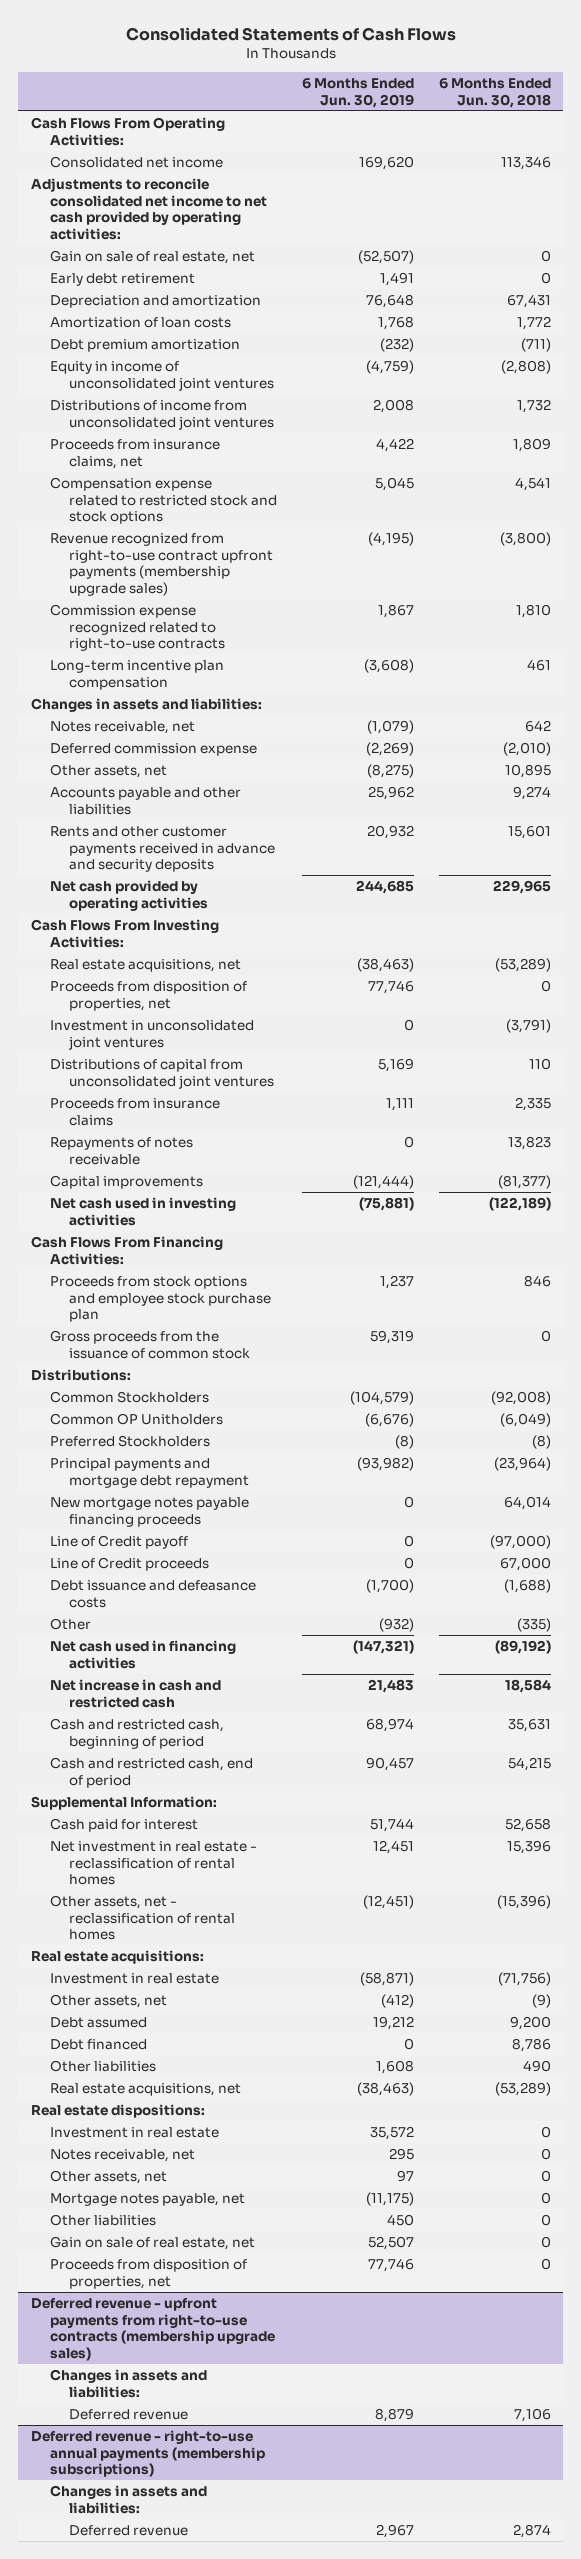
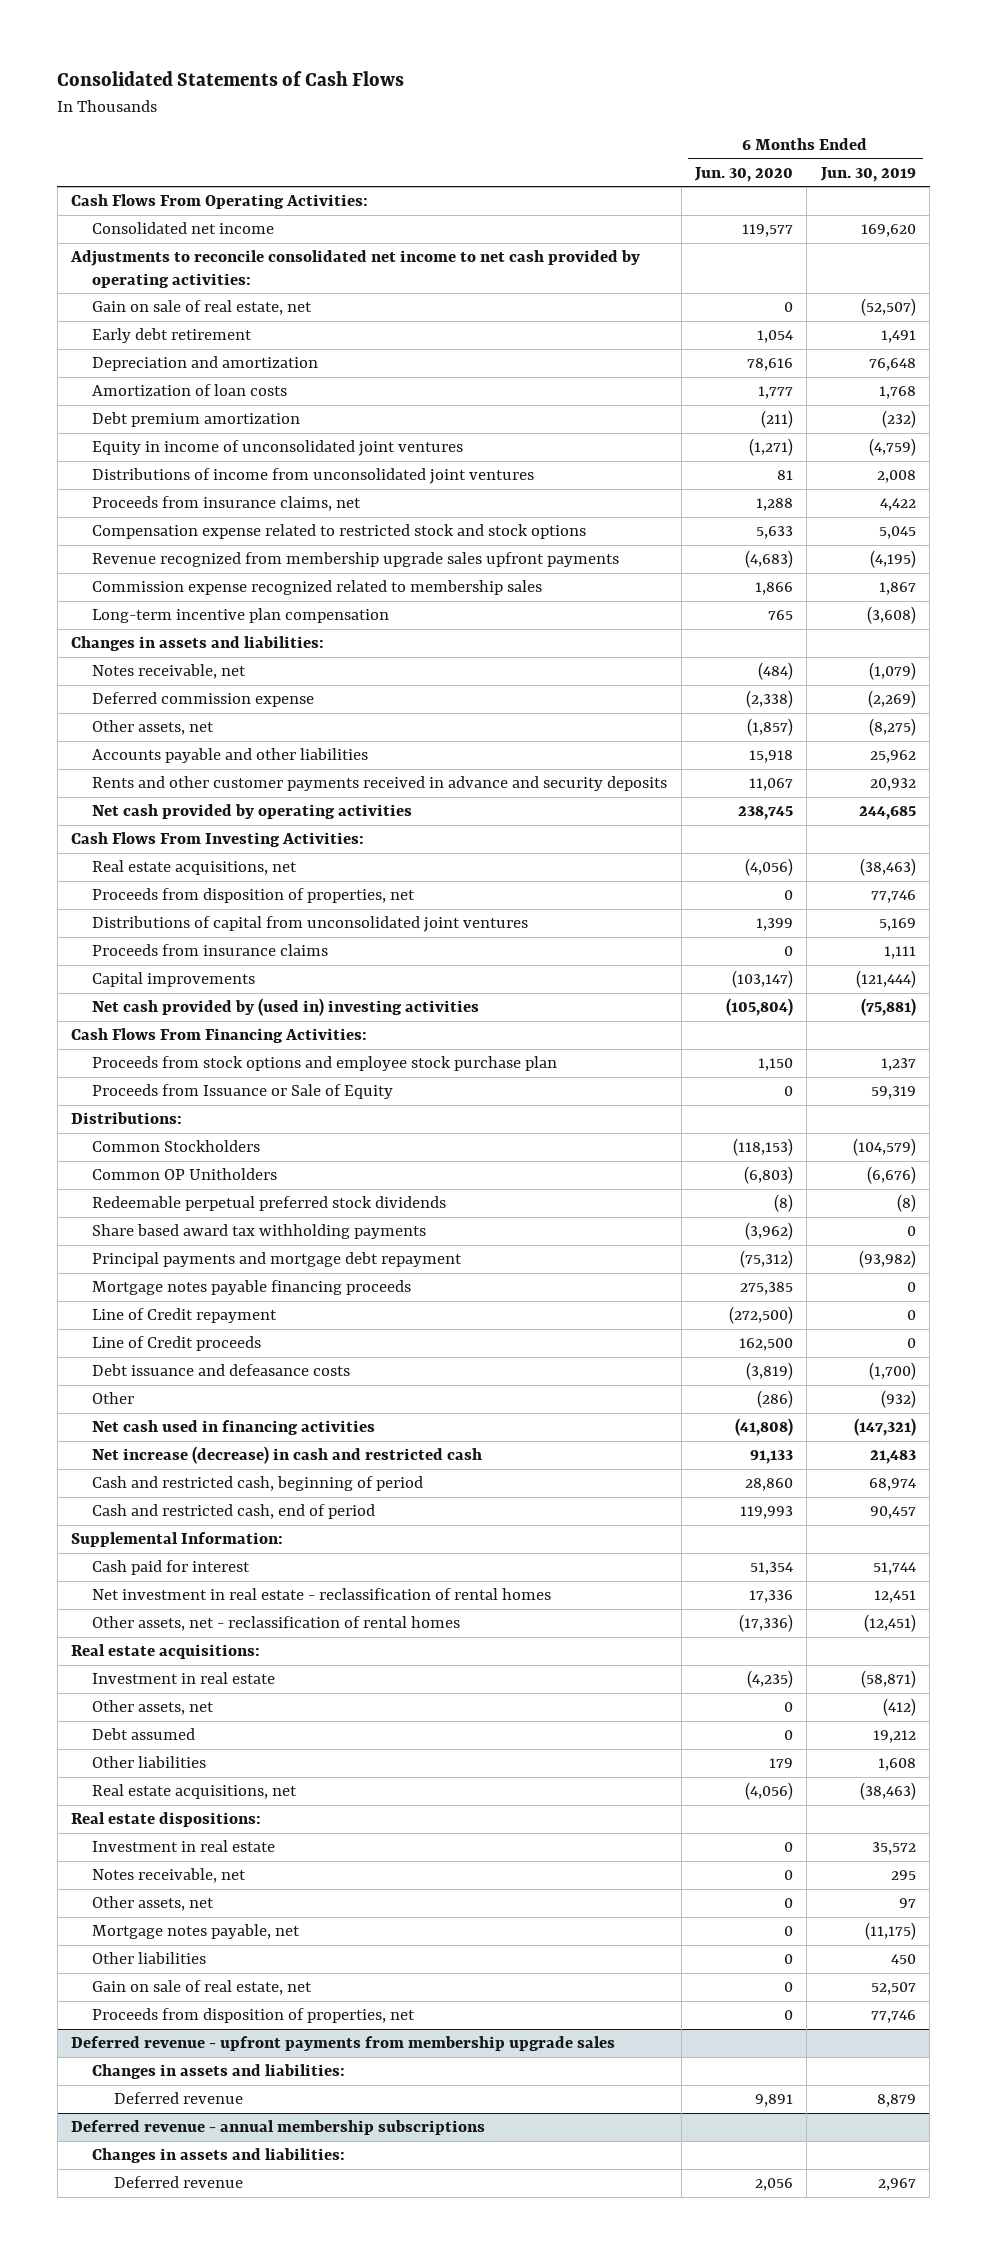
[438,78,551,108] 6 Months Ended Jun. 30, 2018 -> none
none -> [694,166,794,182] Jun. 30, 2020
[49,533,274,596] Revenue recognized from right-to-use contract upfront payments (membership upgrade sales) -> [92,552,620,568] Revenue recognized from membership upgrade sales upfront payments
[49,604,226,652] Commission expense recognized related to right-to-use contracts -> [92,580,543,596] Commission expense recognized related to membership sales
[49,1020,254,1050] Investment in unconsolidated joint ventures -> none
[49,1137,193,1165] Repayments of notes receivable -> none
[49,1197,236,1226] Net cash used in investing activities -> [92,998,480,1017] Net cash provided by (used in) investing activities
[49,1330,251,1359] Gross proceeds from the issuance of common stock -> [92,1084,394,1100] Proceeds from Issuance or Sale of Equity
[49,1435,210,1448] Preferred Stockholders -> none
none -> [92,1196,447,1212] Redeemable perpetual preferred stock dividends
none -> [92,1224,427,1240] Share based award tax withholding payments
[49,1497,249,1527] New mortgage notes payable financing proceeds -> [92,1280,412,1296] Mortgage notes payable financing proceeds
[49,1535,188,1550] Line of Credit payoff -> [92,1308,278,1324] Line of Credit repayment
[49,1679,221,1708] Net increase in cash and restricted cash -> [92,1446,483,1465] Net increase (decrease) in cash and restricted cash
[49,2039,147,2051] Debt financed -> none
[30,2298,275,2361] Deferred revenue - upfront payments from right-to-use contracts (membership upgrade sales) -> [71,2036,616,2052] Deferred revenue - upfront payments from membership upgrade sales
[30,2430,265,2478] Deferred revenue - right-to-use annual payments (membership subscriptions) -> [71,2120,486,2136] Deferred revenue - annual membership subscriptions

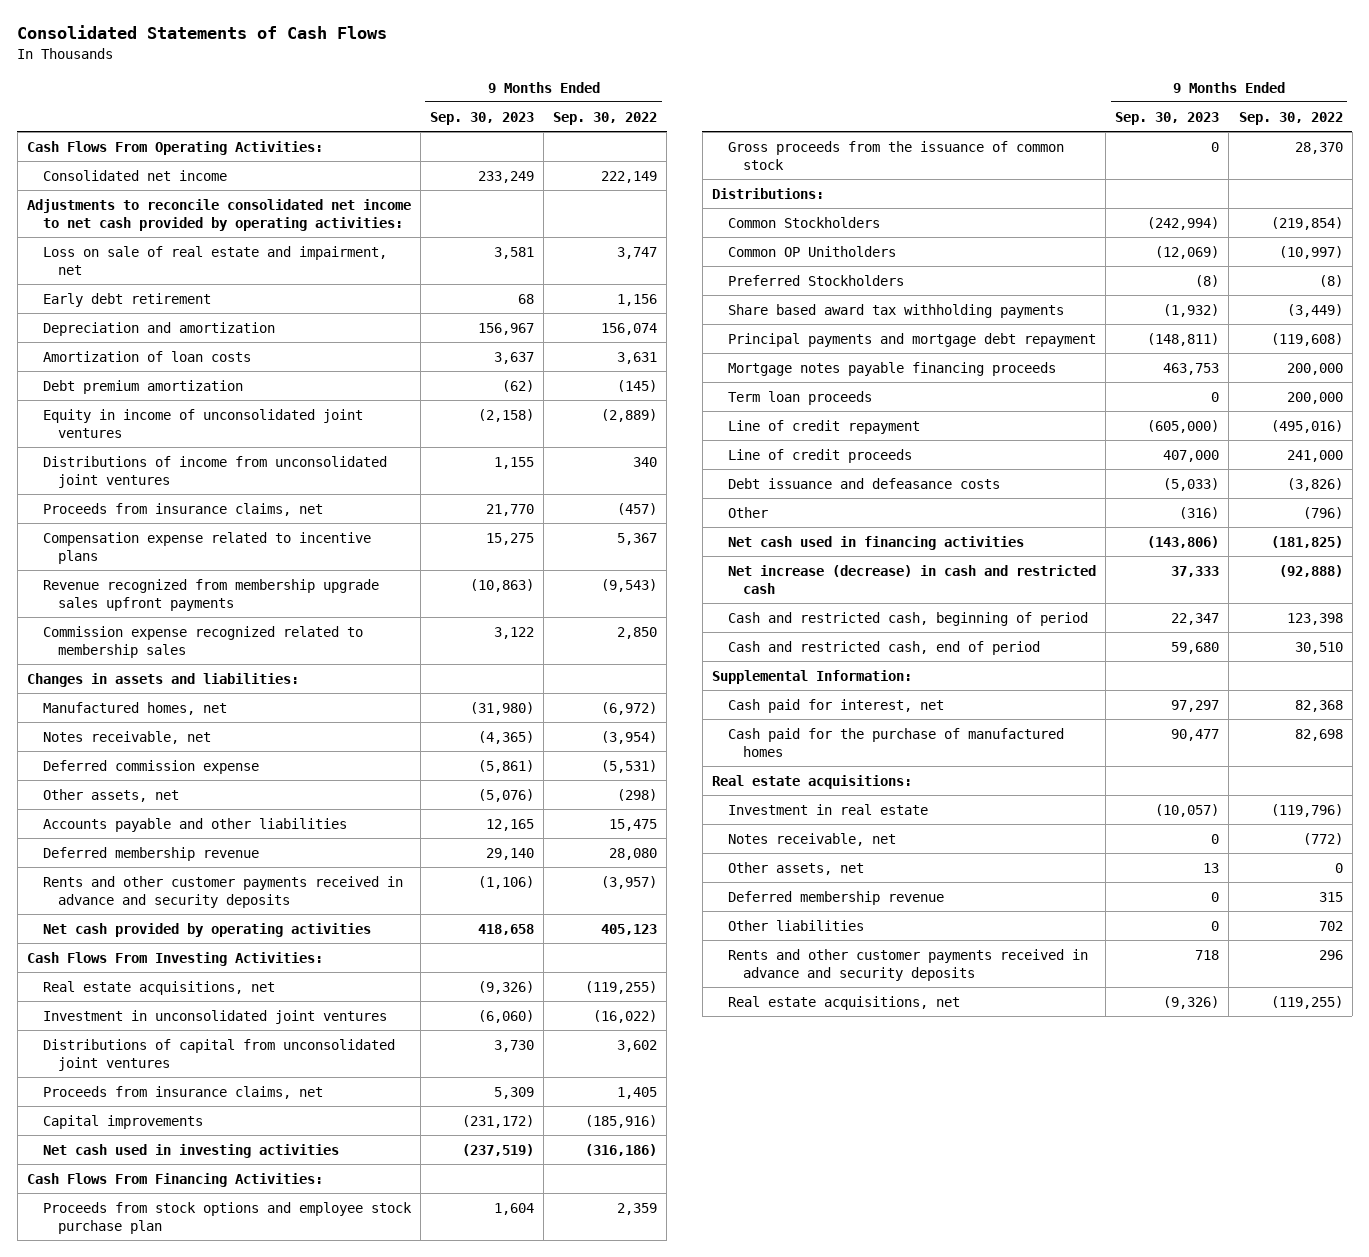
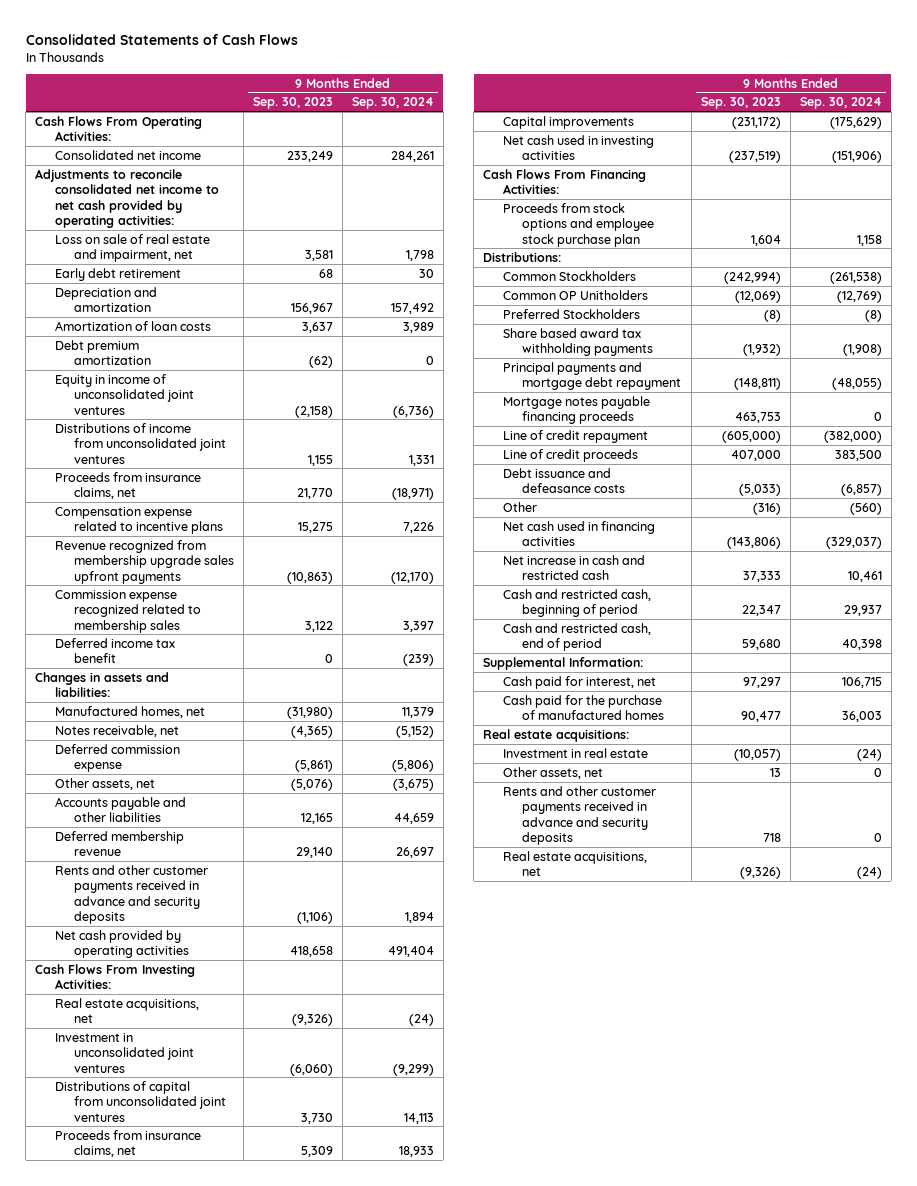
[553,111,658,125] Sep. 30, 2022 -> none
none -> [351,97,434,110] Sep. 30, 2024
none -> [54,637,175,664] Deferred income tax benefit
[727,140,1064,170] Gross proceeds from the issuance of common stock -> none
[727,390,872,405] Term loan proceeds -> none
[727,564,1096,594] Net increase (decrease) in cash and restricted cash -> [502,554,645,581] Net increase in cash and restricted cash
[727,832,896,846] Notes receivable, net -> none
[727,890,944,905] Deferred membership revenue -> none
[727,919,864,931] Other liabilities -> none

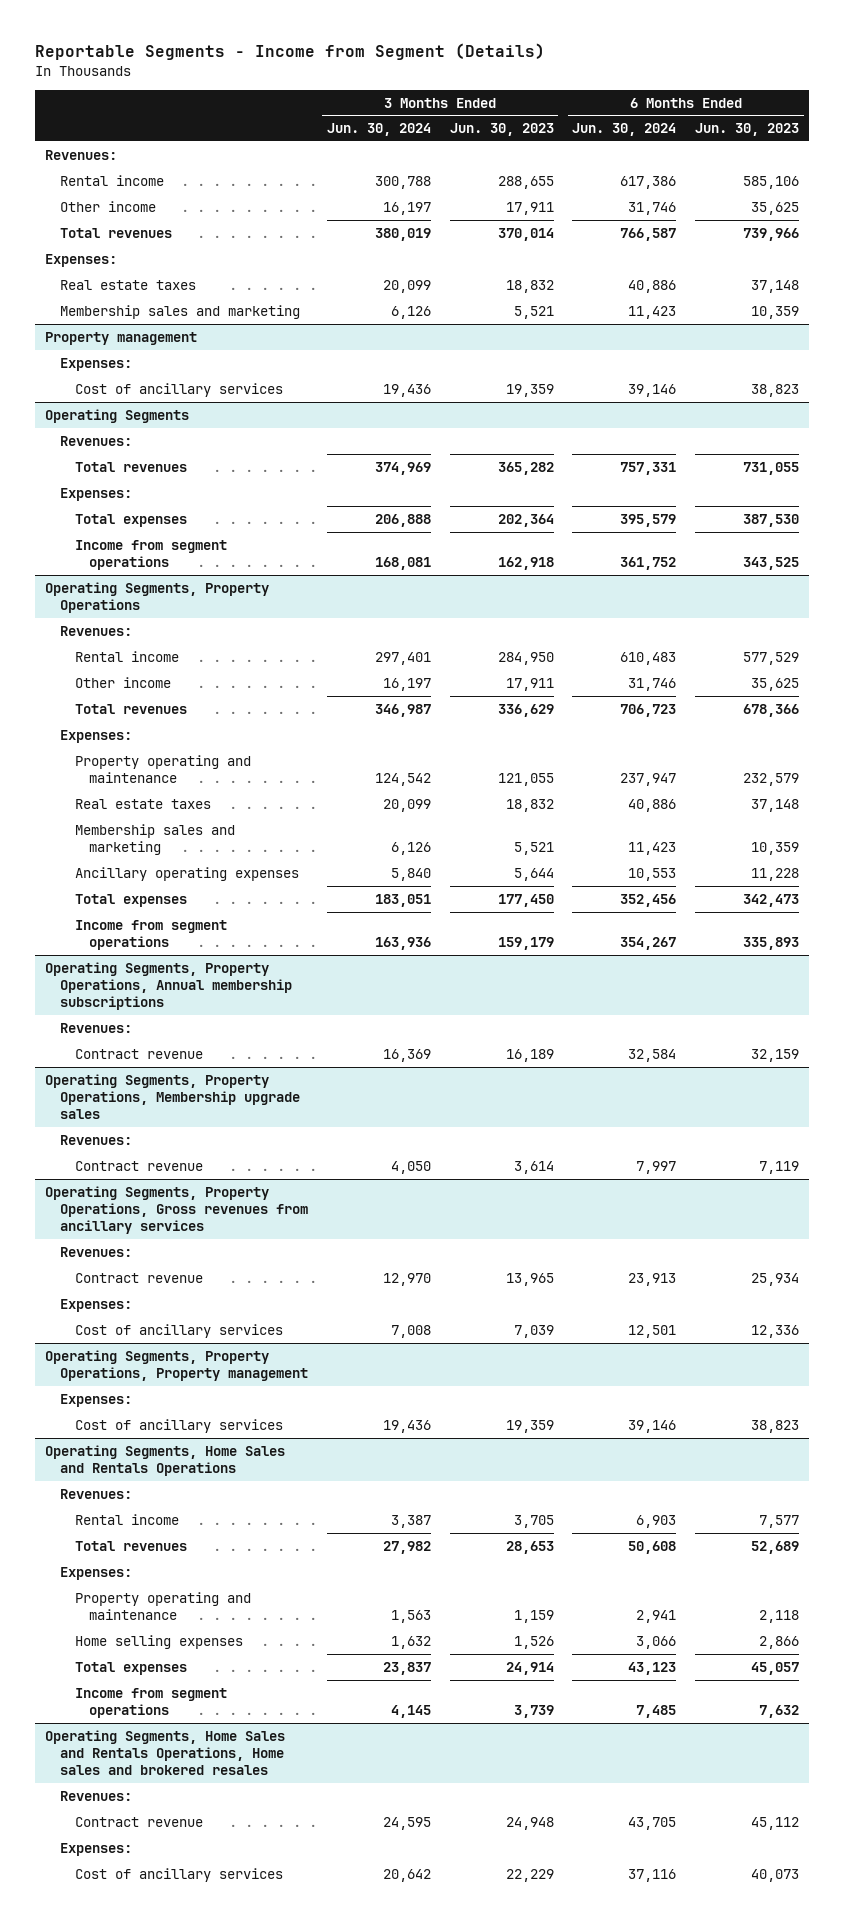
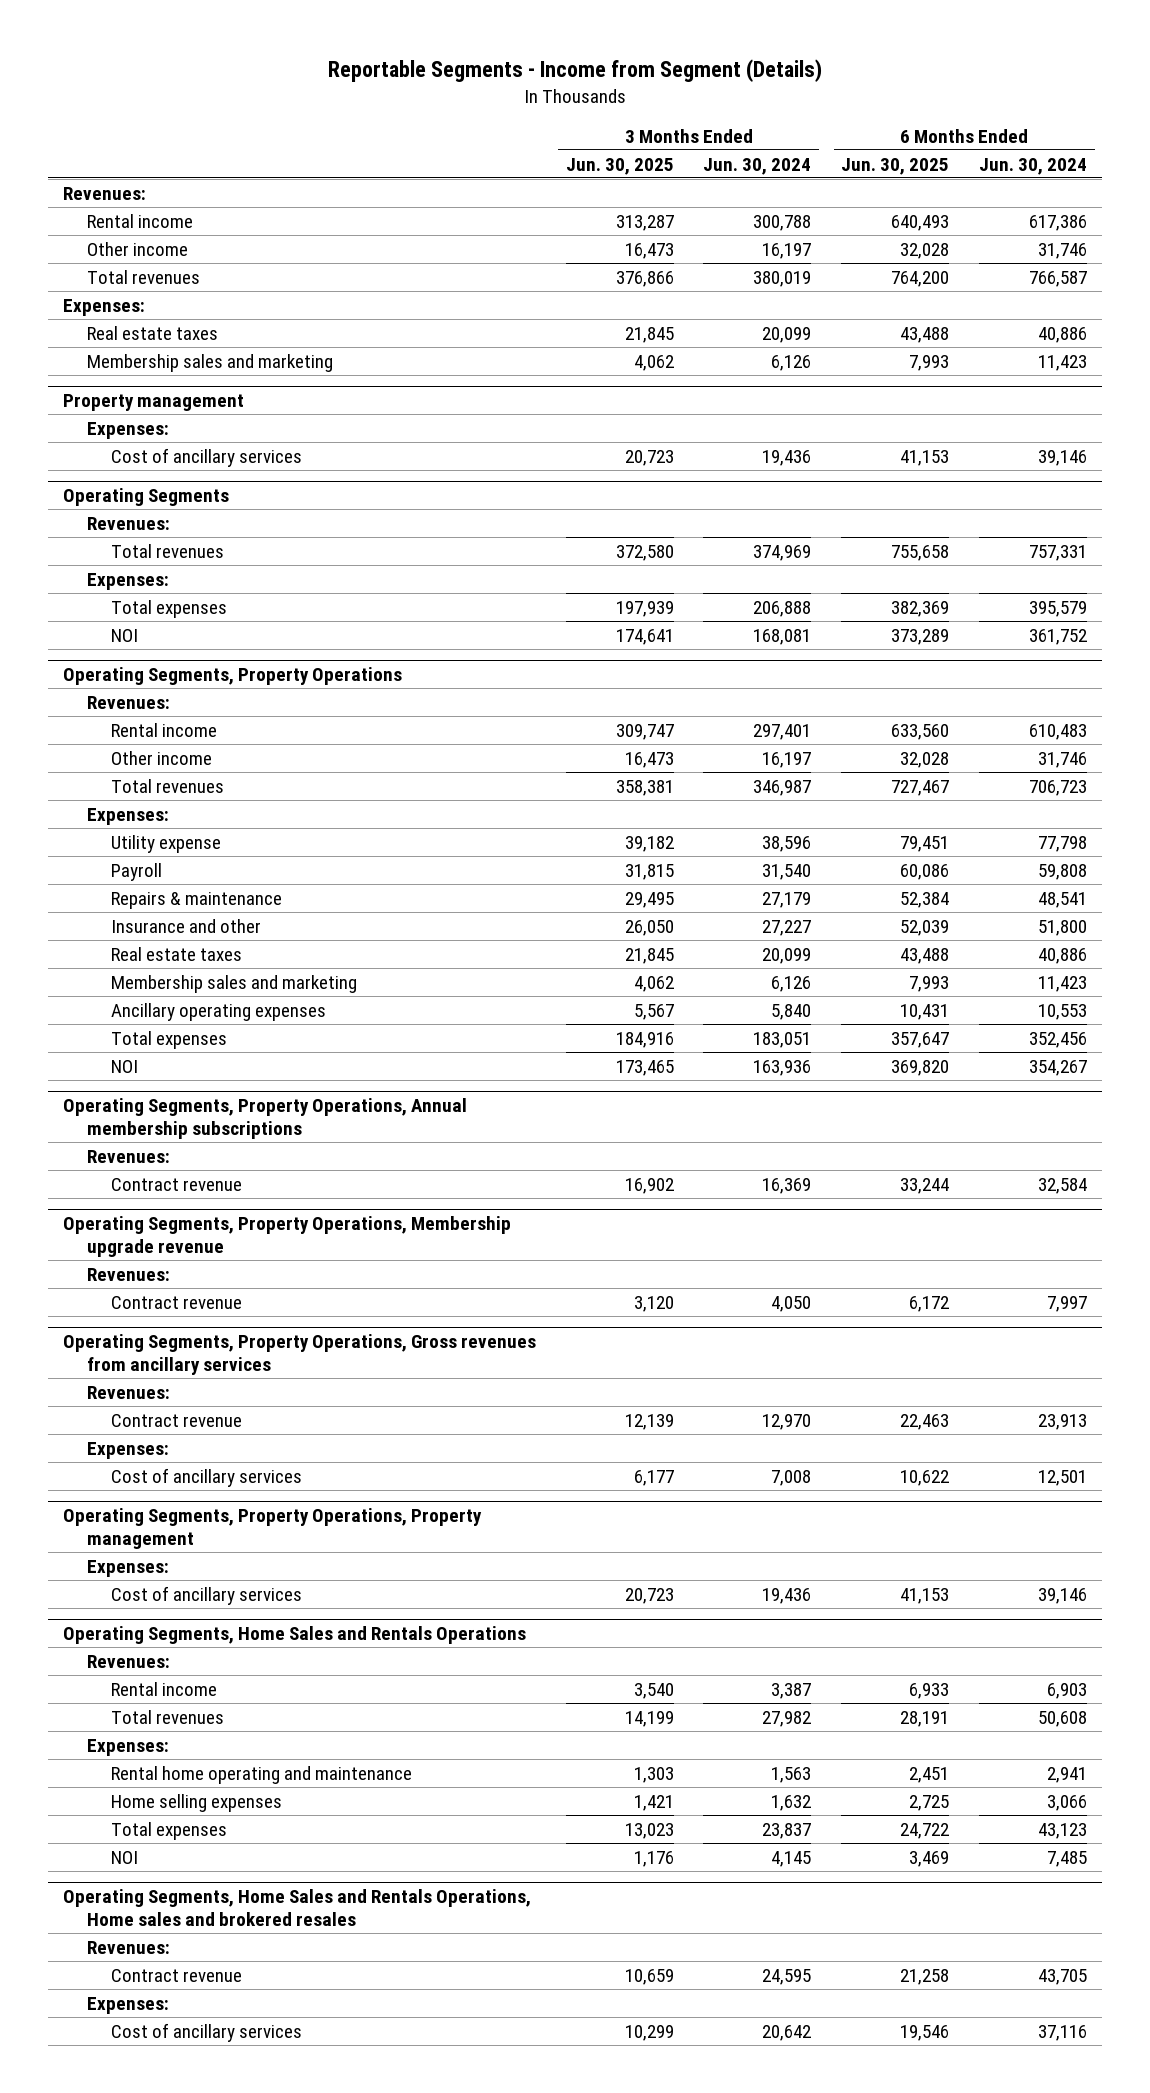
[449,123,554,137] Jun. 30, 2023 -> none
[695,123,800,137] Jun. 30, 2023 -> none
none -> [565,157,674,175] Jun. 30, 2025
none -> [841,157,950,175] Jun. 30, 2025
[74,539,227,571] Income from segment operations -> [110,628,138,642] NOI
[74,754,251,784] Property operating and maintenance -> none
none -> [110,834,221,853] Utility expense
none -> [110,862,162,881] Payroll
none -> [110,891,282,909] Repairs & maintenance
none -> [110,918,261,933] Insurance and other
[74,919,227,951] Income from segment operations -> [110,1059,138,1073] NOI
[44,1073,300,1120] Operating Segments, Property Operations, Membership upgrade sales -> [62,1216,511,1257] Operating Segments, Property Operations, Membership upgrade revenue
[74,1591,251,1621] Property operating and maintenance -> [110,1765,412,1784] Rental home operating and maintenance
[74,1687,227,1719] Income from segment operations -> [110,1850,138,1864] NOI

